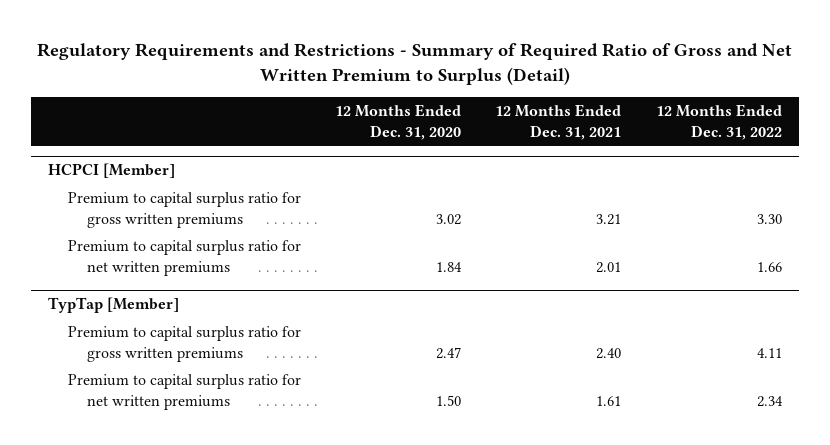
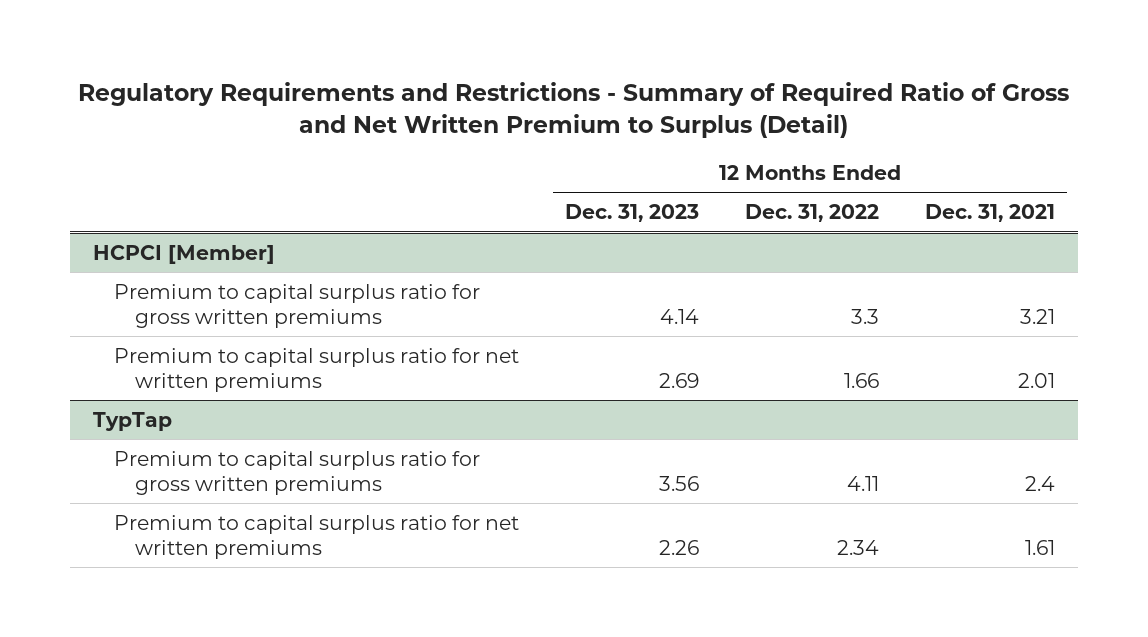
[334,104,461,141] 12 Months Ended Dec. 31, 2020 -> none
none -> [565,204,700,223] Dec. 31, 2023
[756,213,782,224] 3.30 -> [851,308,880,324] 3.3
[48,297,180,314] TypTap [Member] -> [92,411,172,431] TypTap
[596,347,622,359] 2.40 -> [1025,475,1056,491] 2.4

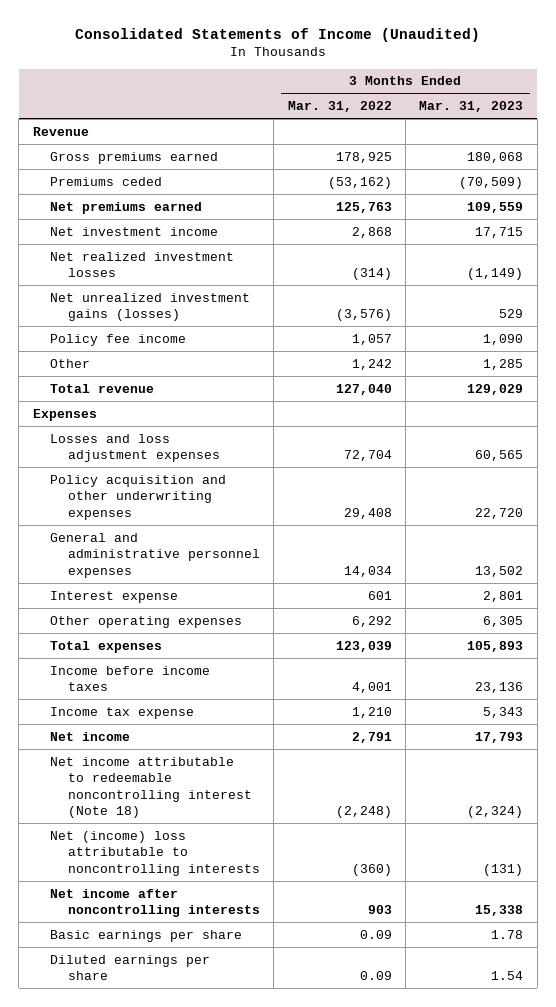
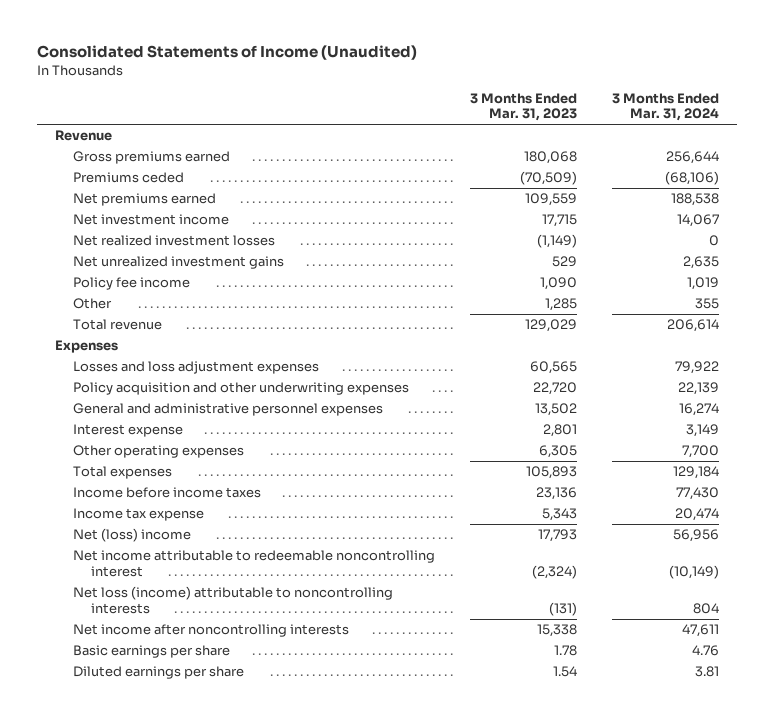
[287,101,392,113] Mar. 31, 2022 -> none
none -> [612,92,720,122] 3 Months Ended Mar. 31, 2024
[50,292,251,322] Net unrealized investment gains (losses) -> [72,256,284,270] Net unrealized investment gains
[50,731,131,741] Net income -> [72,528,191,543] Net (loss) income
[50,756,252,819] Net income attributable to redeemable noncontrolling interest (Note 18) -> [72,550,435,577] Net income attributable to redeemable noncontrolling interest
[50,830,260,876] Net (income) loss attributable to noncontrolling interests -> [72,586,393,614] Net loss (income) attributable to noncontrolling interests

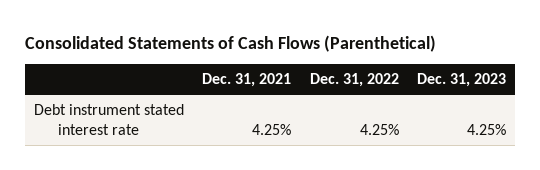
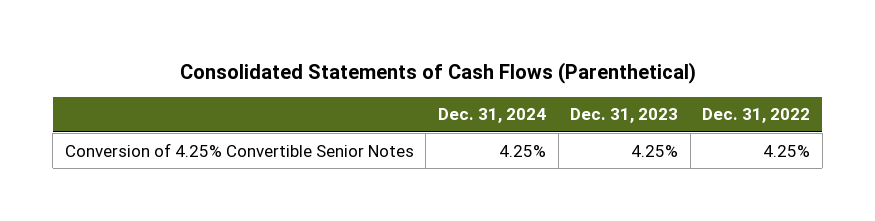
[202,73,292,88] Dec. 31, 2021 -> none
none -> [437,108,546,124] Dec. 31, 2024
[34,104,185,135] Debt instrument stated interest rate -> [64,142,414,157] Conversion of 4.25% Convertible Senior Notes

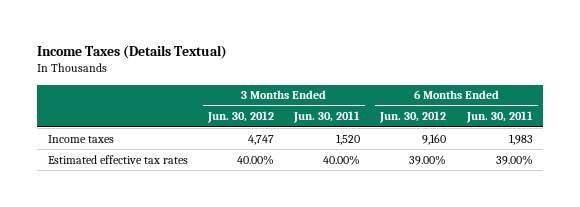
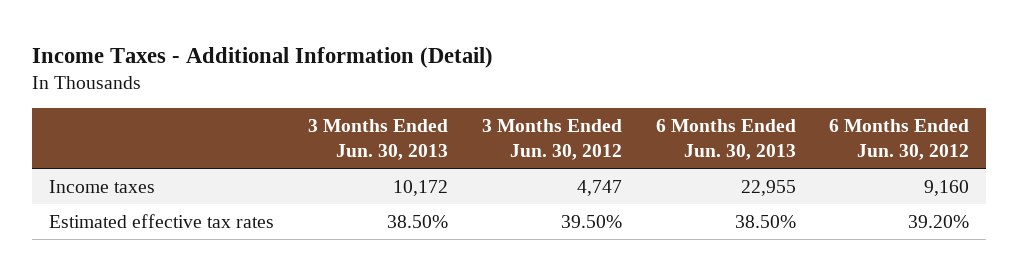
[37,45,228,60] Income Taxes (Details Textual) -> [32,46,494,68] Income Taxes - Additional Information (Detail)
[293,111,361,124] Jun. 30, 2011 -> none
[465,111,533,124] Jun. 30, 2011 -> none
none -> [308,119,449,160] 3 Months Ended Jun. 30, 2013
none -> [655,119,796,160] 6 Months Ended Jun. 30, 2013
[236,154,274,165] 40.00% -> [560,214,622,228] 39.50%
[409,154,447,165] 39.00% -> [908,214,970,228] 39.20%

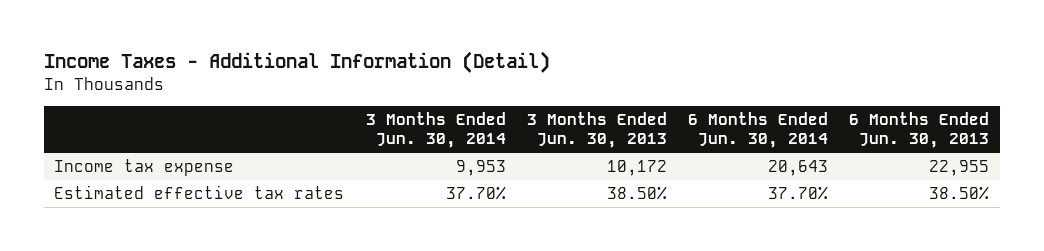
[481,119,622,160] 3 Months Ended Jun. 30, 2012 -> none
[829,119,970,160] 6 Months Ended Jun. 30, 2012 -> none
none -> [365,111,506,149] 3 Months Ended Jun. 30, 2014
none -> [688,111,829,149] 6 Months Ended Jun. 30, 2014
[49,179,156,193] Income taxes -> [54,159,235,177] Income tax expense

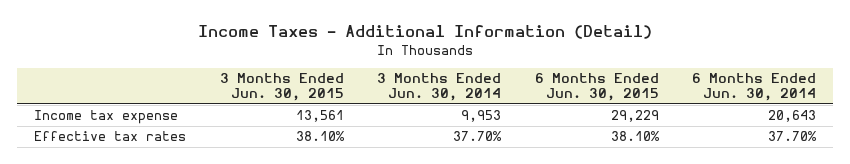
[526,111,667,149] 3 Months Ended Jun. 30, 2013 -> none
[849,111,990,149] 6 Months Ended Jun. 30, 2013 -> none
none -> [219,73,344,102] 3 Months Ended Jun. 30, 2015
none -> [534,73,659,102] 6 Months Ended Jun. 30, 2015
[54,185,345,200] Estimated effective tax rates -> [34,131,187,142] Effective tax rates

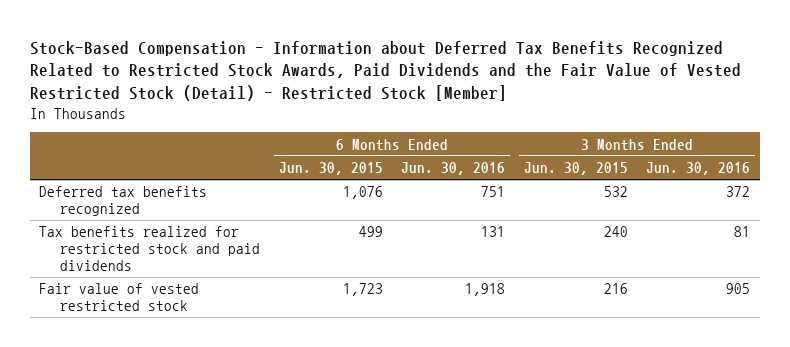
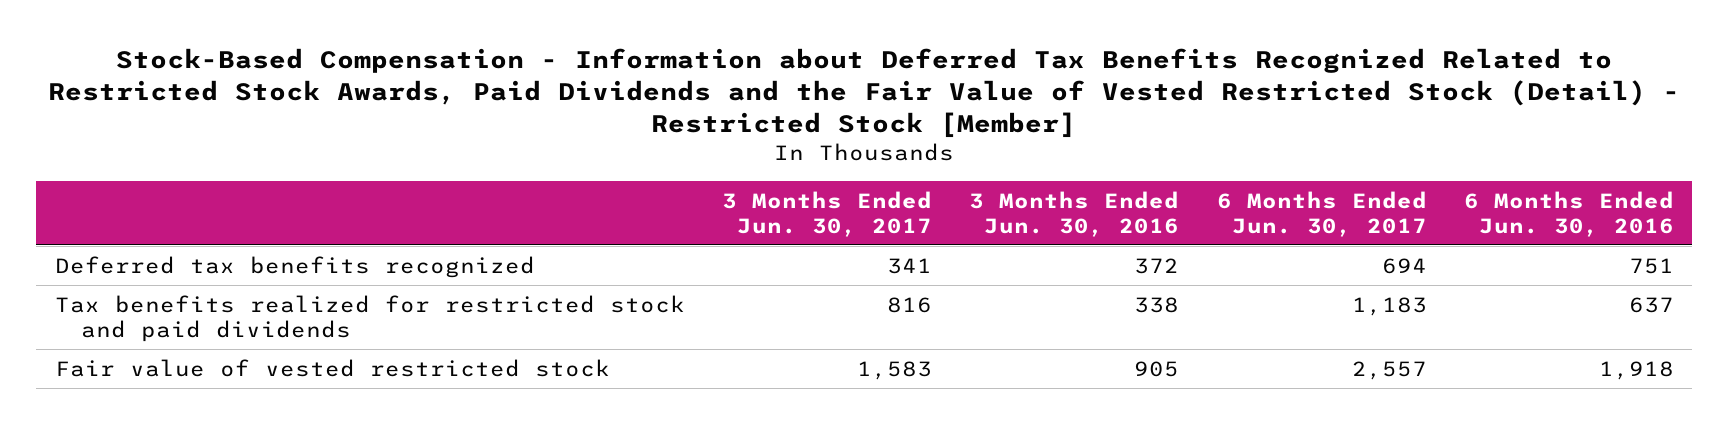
[278,162,383,176] Jun. 30, 2015 -> none
[523,162,628,176] Jun. 30, 2015 -> none
none -> [721,190,932,237] 3 Months Ended Jun. 30, 2017
none -> [1216,190,1427,237] 6 Months Ended Jun. 30, 2017
[481,226,506,238] 131 -> [1628,296,1674,313] 637
[734,226,751,238] 81 -> [1134,296,1180,313] 338

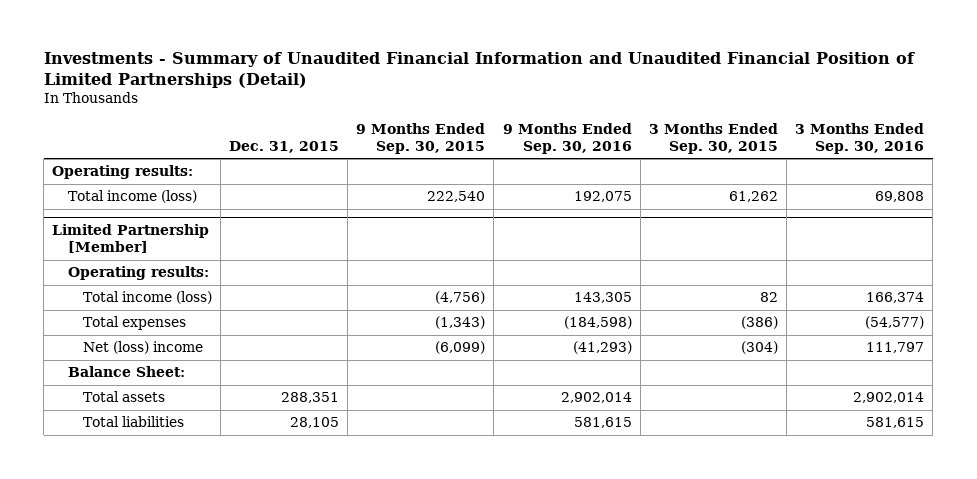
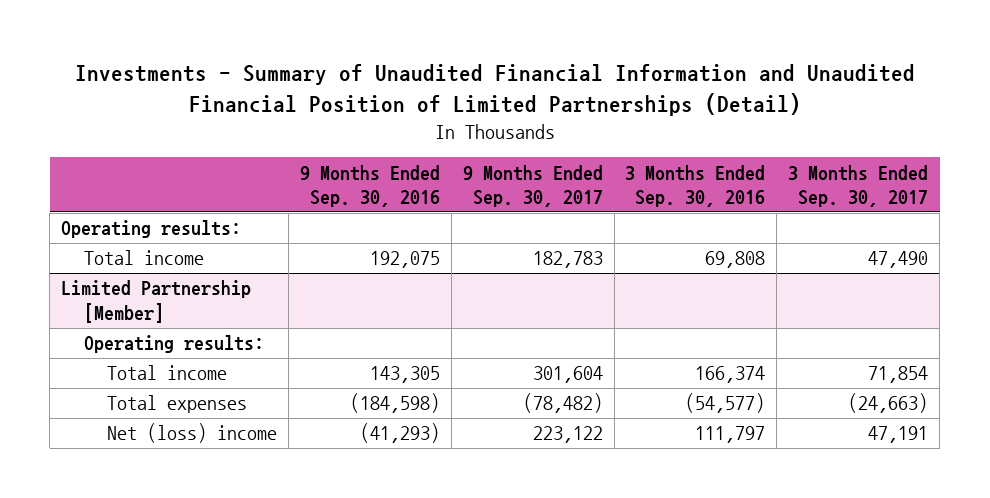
[228,140,339,153] Dec. 31, 2015 -> none
[356,122,486,154] 9 Months Ended Sep. 30, 2015 -> none
[648,122,778,154] 3 Months Ended Sep. 30, 2015 -> none
none -> [462,164,603,208] 9 Months Ended Sep. 30, 2017
none -> [788,164,929,208] 3 Months Ended Sep. 30, 2017
[67,190,197,204] Total income (loss) -> [84,250,205,266] Total income
[82,291,212,305] Total income (loss) -> [106,365,227,381] Total income
[67,366,185,378] Balance Sheet: -> none
[82,391,165,403] Total assets -> none
[82,416,184,428] Total liabilities -> none

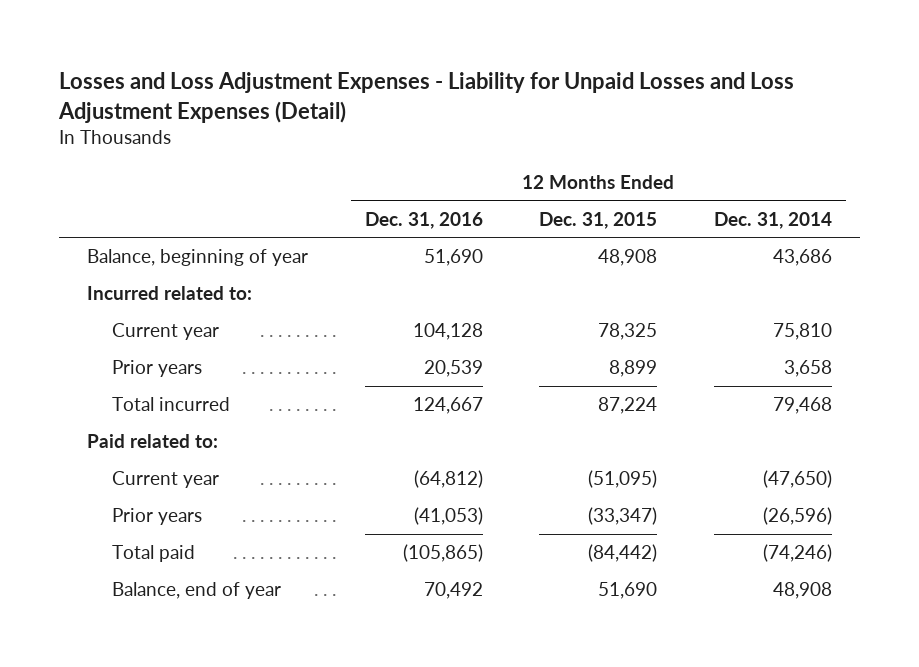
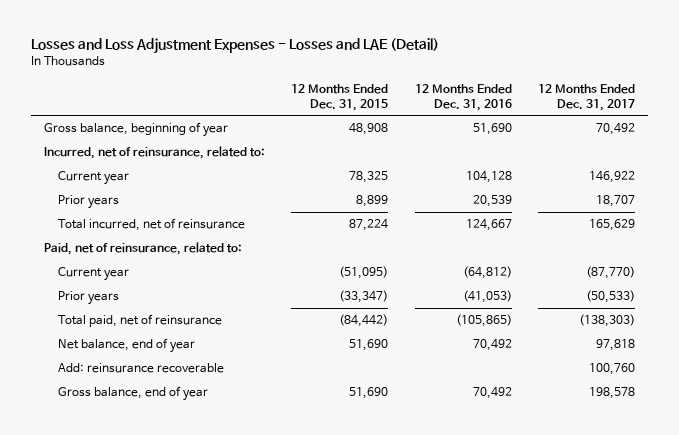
[57,71,794,123] Losses and Loss Adjustment Expenses - Liability for Unpaid Losses and Loss Adjustment Expenses (Detail) -> [31,38,440,55] Losses and Loss Adjustment Expenses - Losses and LAE (Detail)
[713,211,832,229] Dec. 31, 2014 -> none
none -> [537,83,635,111] 12 Months Ended Dec. 31, 2017
[87,249,309,267] Balance, beginning of year -> [44,122,229,138] Gross balance, beginning of year
[87,286,253,301] Incurred related to: -> [44,146,266,160] Incurred, net of reinsurance, related to:
[111,397,230,412] Total incurred -> [57,218,245,232] Total incurred, net of reinsurance
[87,434,219,449] Paid related to: -> [44,242,243,256] Paid, net of reinsurance, related to:
[111,545,195,563] Total paid -> [57,314,222,328] Total paid, net of reinsurance
none -> [57,338,195,354] Net balance, end of year
none -> [57,363,224,374] Add: reinsurance recoverable
[111,582,281,600] Balance, end of year -> [57,386,208,402] Gross balance, end of year

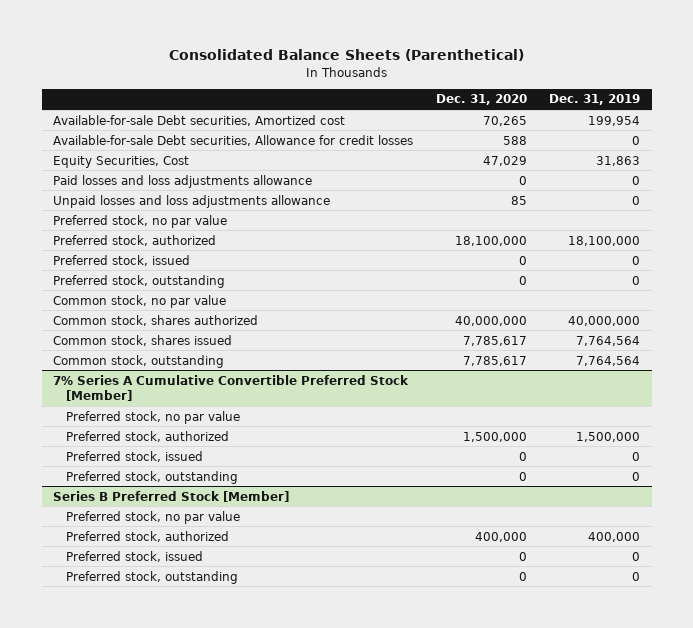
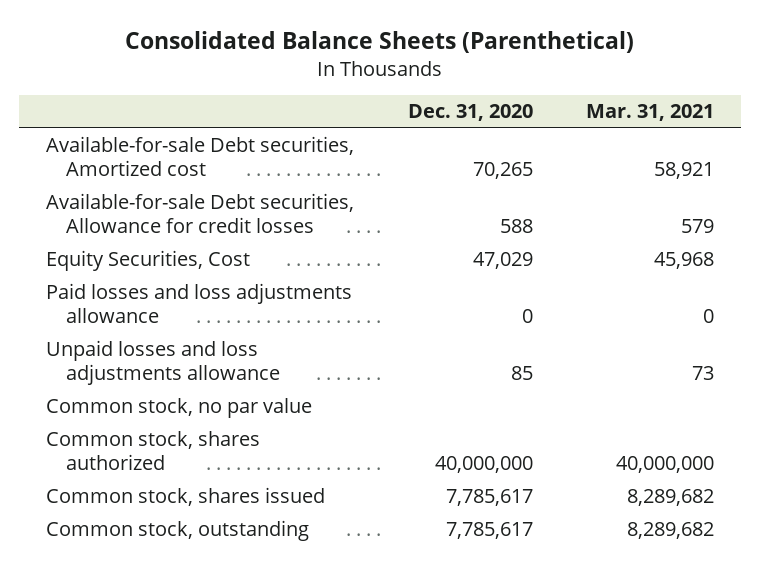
[549,94,641,106] Dec. 31, 2019 -> none
none -> [586,104,715,122] Mar. 31, 2021
[52,214,227,228] Preferred stock, no par value -> none
[52,234,216,246] Preferred stock, authorized -> none
[52,254,190,266] Preferred stock, issued -> none
[52,274,225,288] Preferred stock, outstanding -> none
[52,374,409,401] 7% Series A Cumulative Convertible Preferred Stock [Member] -> none
[65,410,240,424] Preferred stock, no par value -> none
[65,430,229,442] Preferred stock, authorized -> none
[65,450,203,462] Preferred stock, issued -> none
[65,470,238,484] Preferred stock, outstanding -> none
[52,490,289,502] Series B Preferred Stock [Member] -> none
[65,510,240,524] Preferred stock, no par value -> none
[65,530,229,542] Preferred stock, authorized -> none
[65,550,203,562] Preferred stock, issued -> none
[65,570,238,584] Preferred stock, outstanding -> none

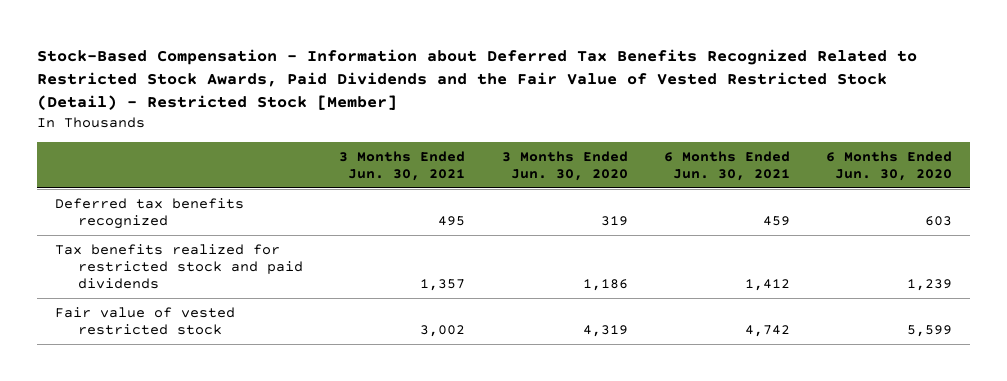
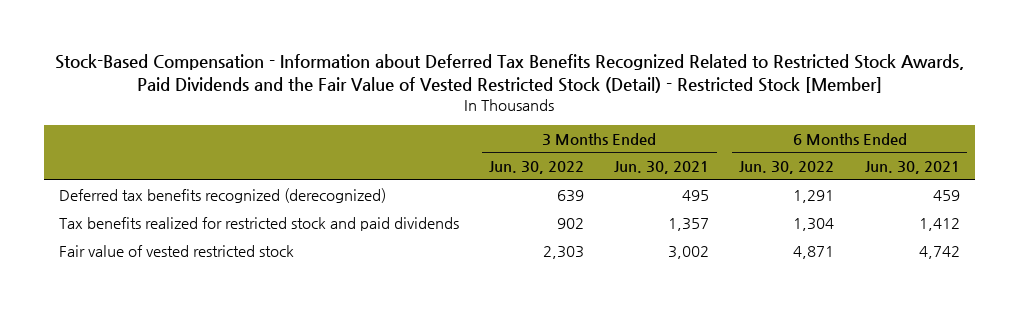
[501,150,628,181] 3 Months Ended Jun. 30, 2020 -> none
[825,150,952,181] 6 Months Ended Jun. 30, 2020 -> none
none -> [489,161,585,175] Jun. 30, 2022
none -> [739,161,835,175] Jun. 30, 2022
[55,197,245,229] Deferred tax benefits recognized -> [59,187,387,203] Deferred tax benefits recognized (derecognized)

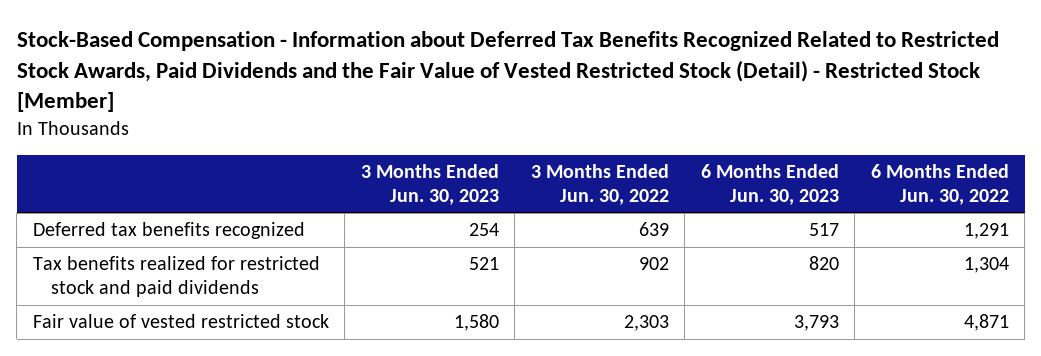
[614,161,710,175] Jun. 30, 2021 -> none
[864,161,960,175] Jun. 30, 2021 -> none
none -> [360,164,499,205] 3 Months Ended Jun. 30, 2023
none -> [700,164,839,205] 6 Months Ended Jun. 30, 2023
[59,187,387,203] Deferred tax benefits recognized (derecognized) -> [32,222,305,240] Deferred tax benefits recognized

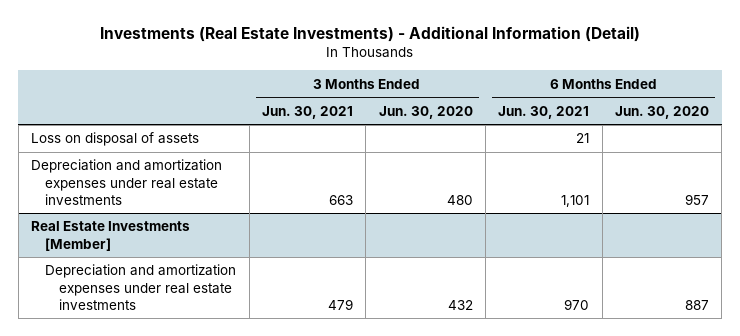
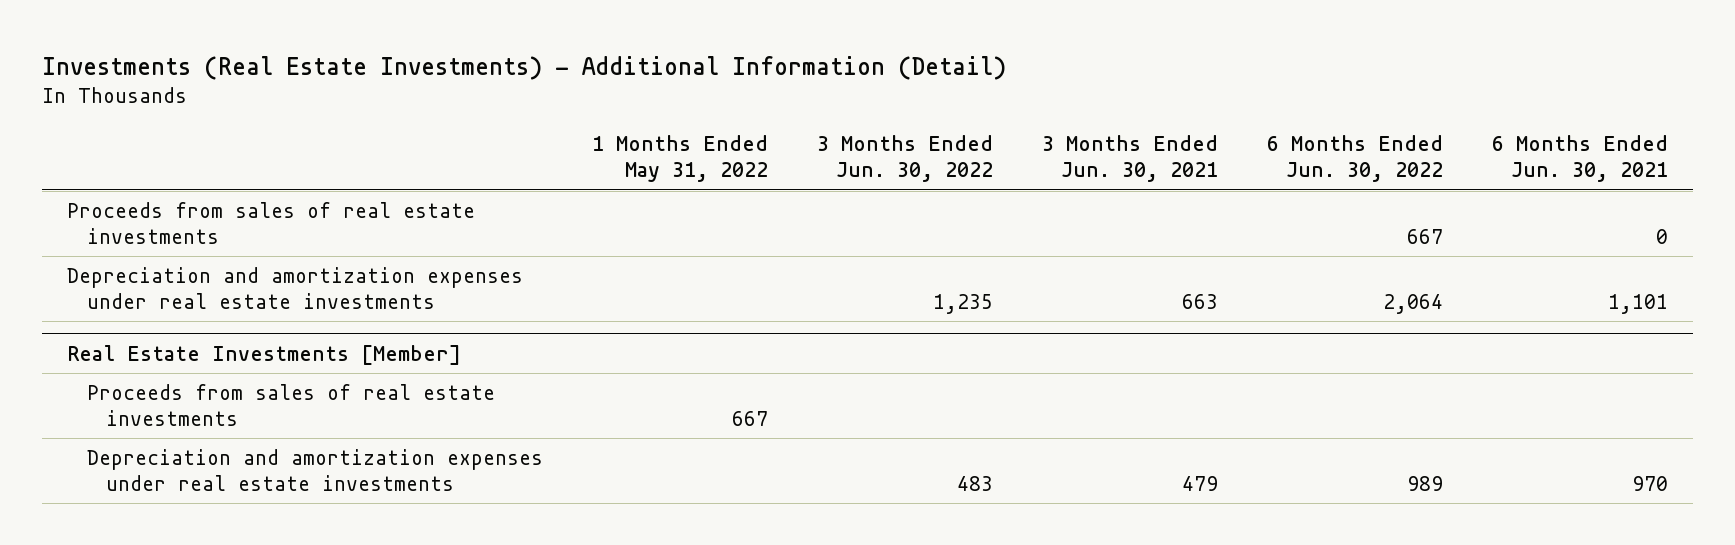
[378,105,473,119] Jun. 30, 2020 -> none
[614,105,709,119] Jun. 30, 2020 -> none
none -> [591,135,768,183] 1 Months Ended May 31, 2022
none -> [816,135,993,183] 3 Months Ended Jun. 30, 2022
none -> [1267,135,1444,183] 6 Months Ended Jun. 30, 2022
[31,132,200,147] Loss on disposal of assets -> none
none -> [67,201,476,244] Proceeds from sales of real estate investments
none -> [86,383,495,426] Proceeds from sales of real estate investments

